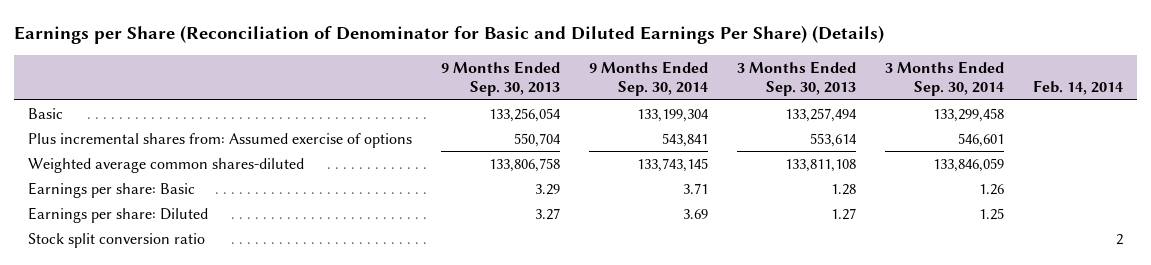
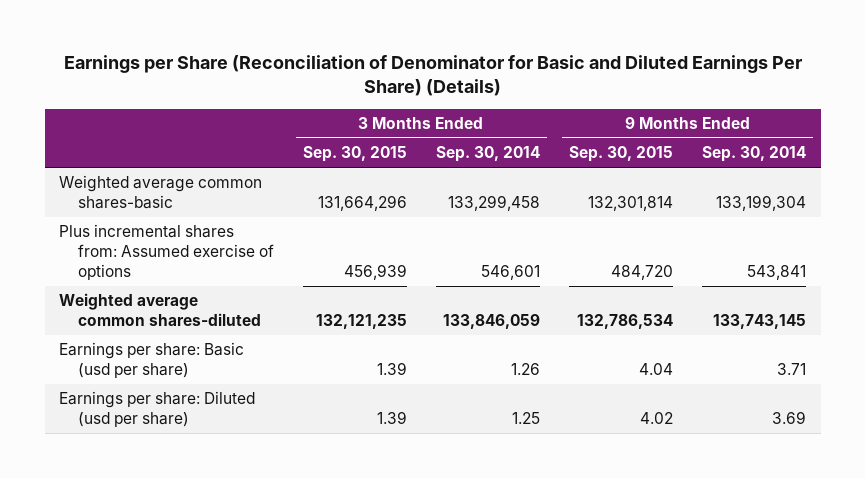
[441,61,561,97] 9 Months Ended Sep. 30, 2013 -> none
[737,61,857,97] 3 Months Ended Sep. 30, 2013 -> none
[1032,80,1123,96] Feb. 14, 2014 -> none
none -> [302,146,407,163] Sep. 30, 2015
none -> [568,146,673,163] Sep. 30, 2015
[28,107,64,119] Basic -> [59,175,263,210] Weighted average common shares-basic
[28,232,206,248] Stock split conversion ratio -> none
[28,181,196,198] Earnings per share: Basic -> [59,342,245,379] Earnings per share: Basic (usd per share)
[28,206,209,223] Earnings per share: Diluted -> [59,391,256,428] Earnings per share: Diluted (usd per share)

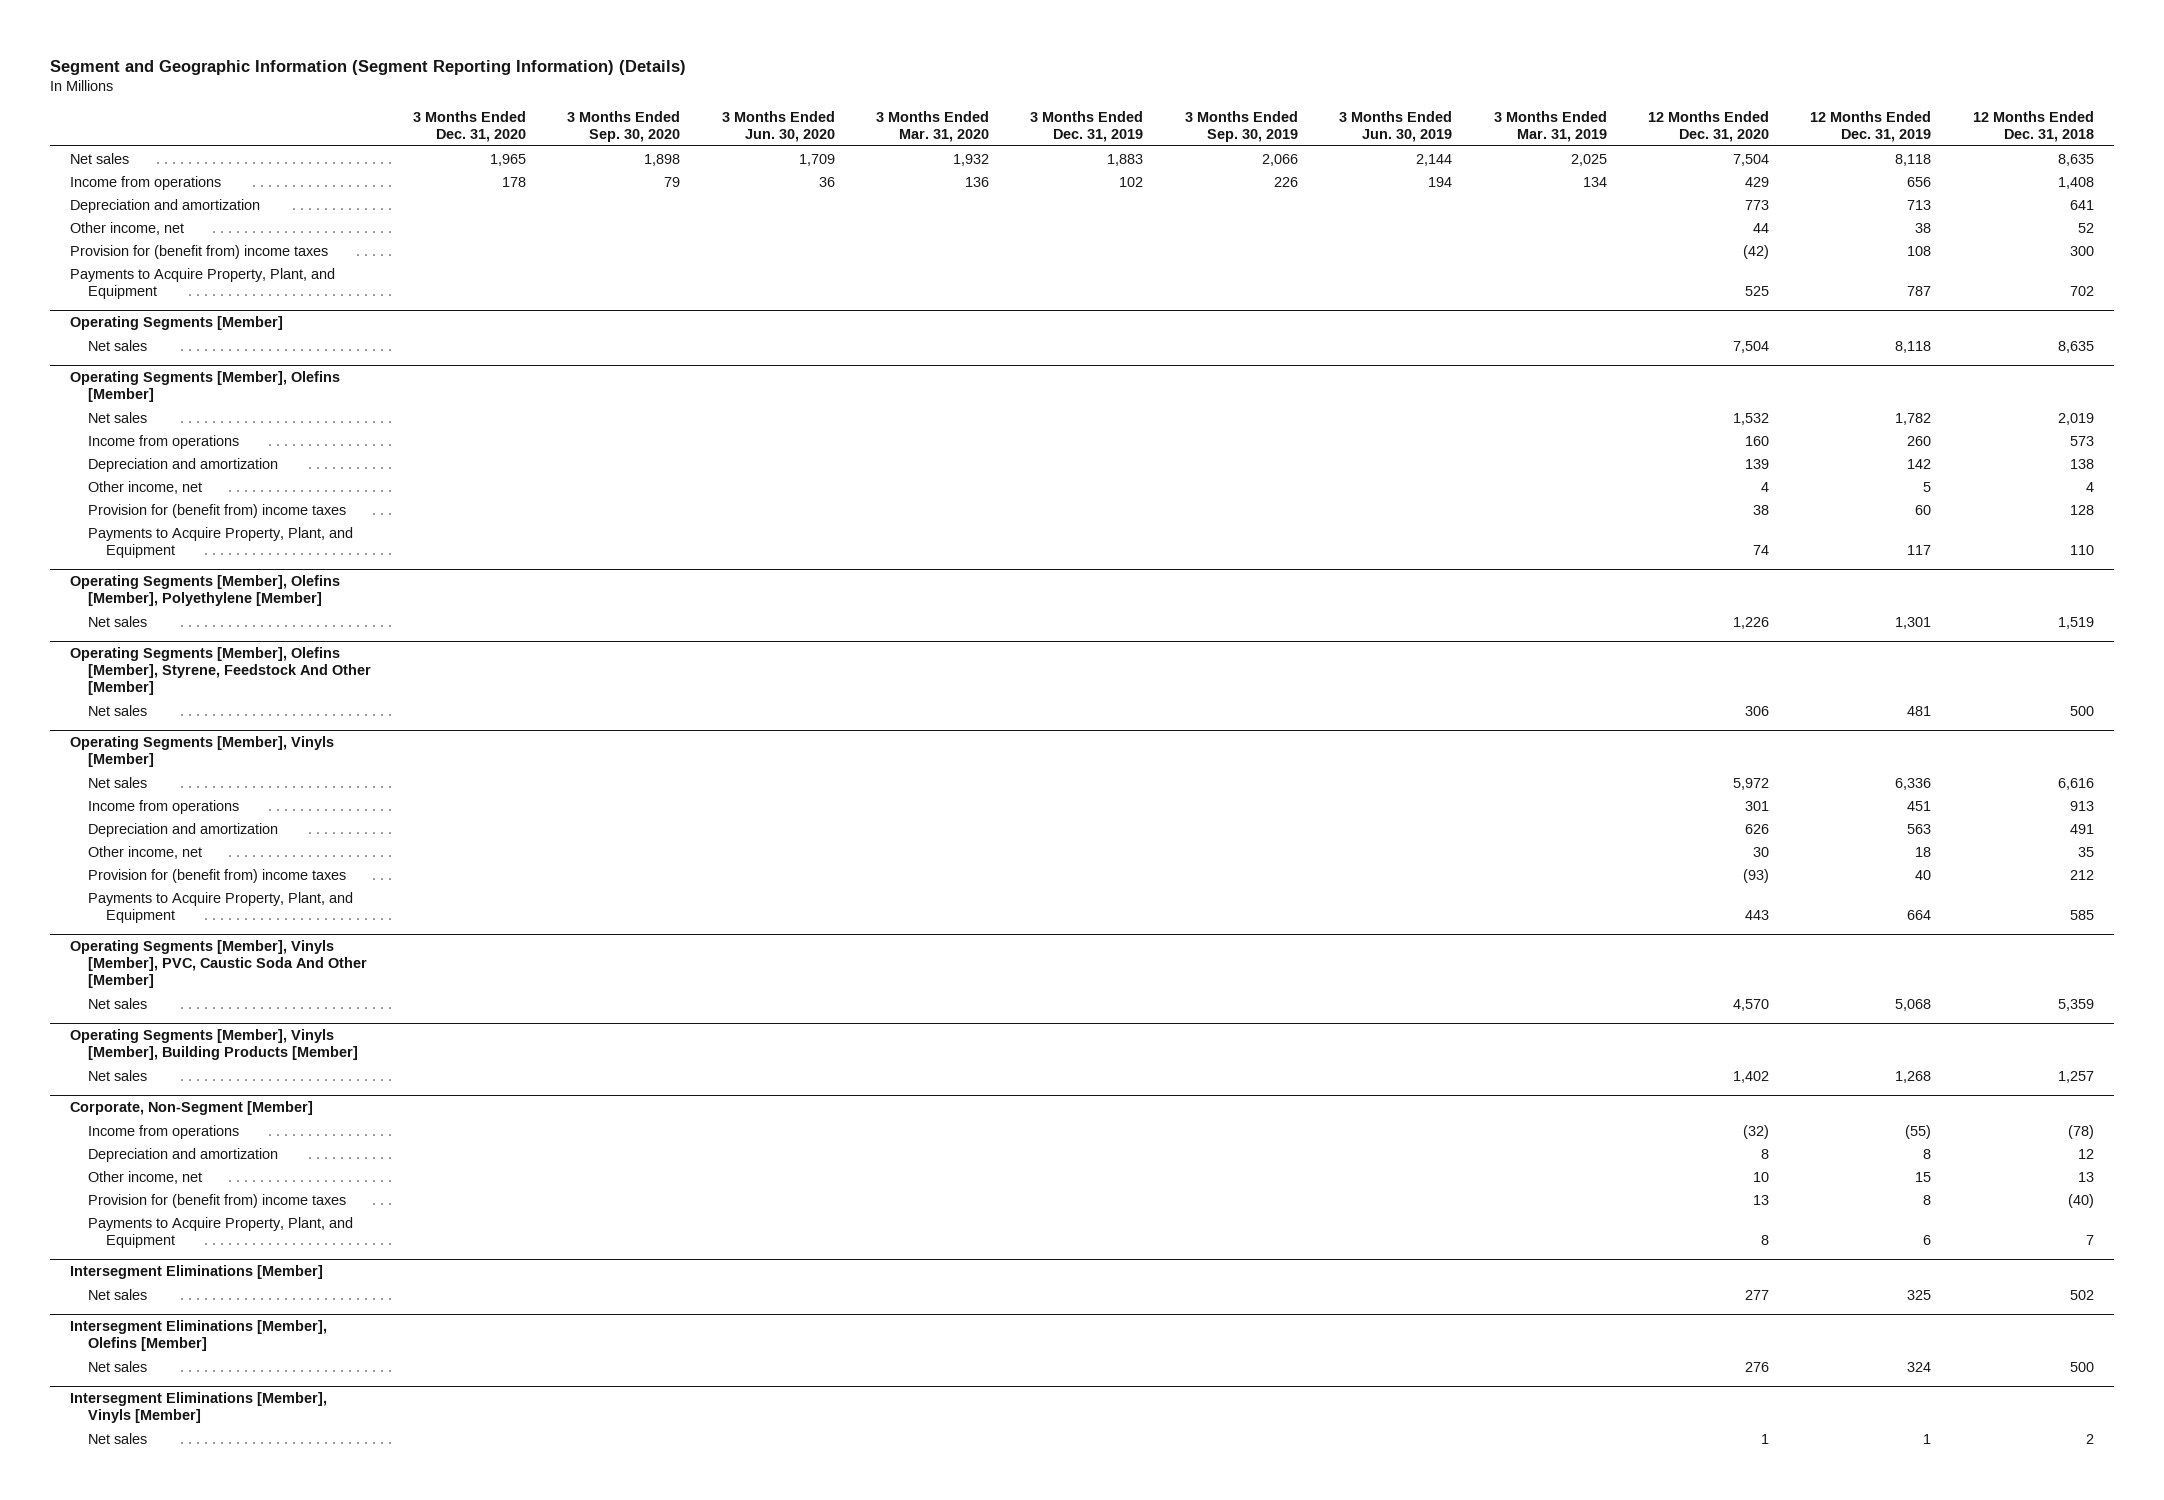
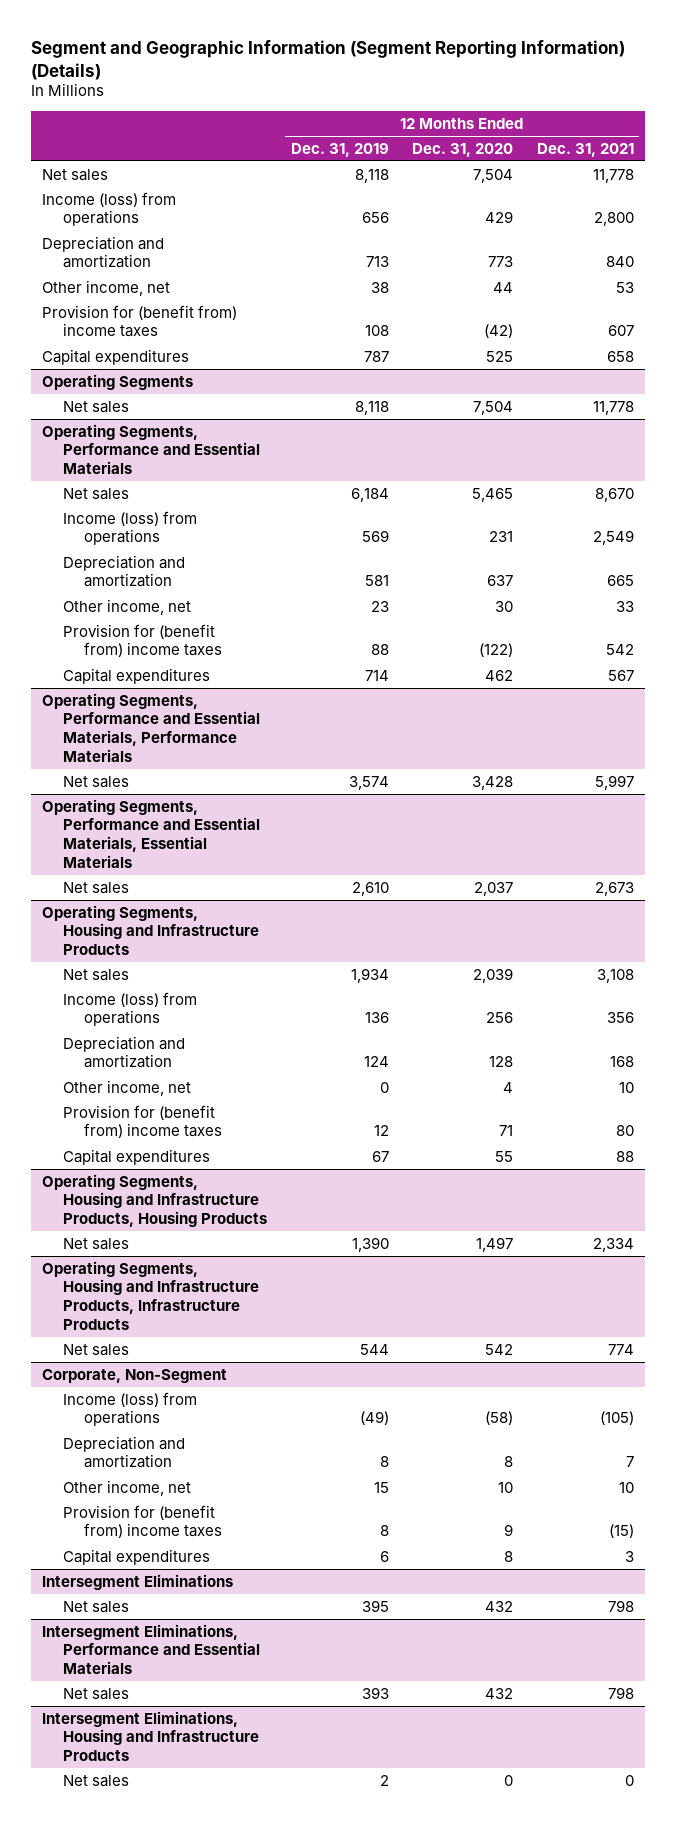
[412,111,526,143] 3 Months Ended Dec. 31, 2020 -> none
[567,111,681,143] 3 Months Ended Sep. 30, 2020 -> none
[721,111,835,143] 3 Months Ended Jun. 30, 2020 -> none
[876,111,990,143] 3 Months Ended Mar. 31, 2020 -> none
[1030,111,1144,143] 3 Months Ended Dec. 31, 2019 -> none
[1184,111,1298,143] 3 Months Ended Sep. 30, 2019 -> none
[1339,111,1453,143] 3 Months Ended Jun. 30, 2019 -> none
[1493,111,1607,143] 3 Months Ended Mar. 31, 2019 -> none
[1972,111,2094,143] 12 Months Ended Dec. 31, 2018 -> none
none -> [536,142,634,157] Dec. 31, 2021
[70,175,222,190] Income from operations -> [42,191,177,227] Income (loss) from operations
[70,267,336,299] Payments to Acquire Property, Plant, and Equipment -> [42,348,190,365] Capital expenditures
[70,316,284,331] Operating Segments [Member] -> [42,373,194,390] Operating Segments
[70,371,341,403] Operating Segments [Member], Olefins [Member] -> none
[88,526,354,558] Payments to Acquire Property, Plant, and Equipment -> none
[70,575,341,607] Operating Segments [Member], Olefins [Member], Polyethylene [Member] -> none
[70,647,372,696] Operating Segments [Member], Olefins [Member], Styrene, Feedstock And Other [Member] -> none
[70,736,335,768] Operating Segments [Member], Vinyls [Member] -> none
[88,891,354,923] Payments to Acquire Property, Plant, and Equipment -> none
[70,940,368,989] Operating Segments [Member], Vinyls [Member], PVC, Caustic Soda And Other [Member] -> none
[70,1029,359,1061] Operating Segments [Member], Vinyls [Member], Building Products [Member] -> none
none -> [42,423,260,475] Operating Segments, Performance and Essential Materials
[1732,412,1769,425] 1,532 -> [472,487,514,502] 5,465
[1895,412,1932,425] 1,782 -> [350,487,389,502] 6,184
[88,434,240,449] Income from operations -> [62,510,197,546] Income (loss) from operations
[1744,435,1769,446] 160 -> [489,531,514,543] 231
[1907,435,1932,446] 260 -> [361,530,389,543] 569
[1744,458,1769,469] 139 -> [487,575,514,587] 637
[1907,458,1932,469] 142 -> [364,575,389,587] 581
[1760,481,1769,492] 4 -> [495,600,514,612] 30
[1923,481,1932,492] 5 -> [370,600,389,612] 23
[1752,504,1769,515] 38 -> [479,643,514,658] (122)
[1915,504,1932,515] 60 -> [370,644,389,656] 88
none -> [62,667,210,684] Capital expenditures
none -> [42,692,260,762] Operating Segments, Performance and Essential Materials, Performance Materials
[1732,616,1769,629] 1,226 -> [472,775,514,790] 3,428
[1895,616,1932,629] 1,301 -> [348,775,389,790] 3,574
none -> [42,798,260,868] Operating Segments, Performance and Essential Materials, Essential Materials
[1744,705,1769,716] 306 -> [474,881,514,896] 2,037
[1907,705,1932,716] 481 -> [351,881,389,896] 2,610
none -> [42,904,259,956] Operating Segments, Housing and Infrastructure Products
[1732,777,1769,790] 5,972 -> [473,967,514,983] 2,039
[1895,777,1932,790] 6,336 -> [350,967,389,983] 1,934
[88,799,240,814] Income from operations -> [62,991,197,1027] Income (loss) from operations
[1744,800,1769,811] 301 -> [486,1012,514,1024] 256
[1907,800,1932,811] 451 -> [364,1012,389,1024] 136
[1744,823,1769,834] 626 -> [489,1056,514,1068] 128
[1907,823,1932,834] 563 -> [363,1056,389,1068] 124
[1752,846,1769,857] 30 -> [503,1081,514,1093] 4
[1915,846,1932,857] 18 -> [379,1081,389,1093] 0
[1742,868,1769,883] (93) -> [499,1125,514,1137] 71
[1915,869,1932,880] 40 -> [373,1125,389,1137] 12
none -> [62,1148,210,1165] Capital expenditures
none -> [42,1173,267,1228] Operating Segments, Housing and Infrastructure Products, Housing Products
[1732,998,1769,1011] 4,570 -> [476,1236,514,1252] 1,497
[1895,998,1932,1011] 5,068 -> [351,1236,389,1252] 1,390
none -> [42,1260,259,1330] Operating Segments, Housing and Infrastructure Products, Infrastructure Products
[1732,1070,1769,1083] 1,402 -> [485,1343,514,1355] 542
[1895,1070,1932,1083] 1,268 -> [359,1343,389,1355] 544
[70,1101,314,1116] Corporate, Non-Segment [Member] -> [42,1368,228,1383] Corporate, Non-Segment
[88,1124,240,1139] Income from operations -> [62,1391,197,1427] Income (loss) from operations
[1742,1124,1769,1139] (32) -> [485,1411,514,1426] (58)
[1905,1124,1932,1139] (55) -> [359,1411,389,1426] (49)
[70,1320,328,1352] Intersegment Eliminations [Member], Olefins [Member] -> none
[70,1392,328,1424] Intersegment Eliminations [Member], Vinyls [Member] -> none
[1752,1194,1769,1205] 13 -> [504,1524,514,1537] 9
[88,1216,354,1248] Payments to Acquire Property, Plant, and Equipment -> [62,1548,210,1565] Capital expenditures
[70,1265,324,1280] Intersegment Eliminations [Member] -> [42,1573,234,1590] Intersegment Eliminations
[1744,1289,1769,1300] 277 -> [485,1600,514,1612] 432
[1907,1289,1932,1300] 325 -> [361,1599,389,1612] 395
none -> [42,1623,260,1675] Intersegment Eliminations, Performance and Essential Materials
[1744,1361,1769,1372] 276 -> [485,1687,514,1699] 432
[1907,1361,1932,1372] 324 -> [361,1686,389,1699] 393
none -> [42,1710,259,1762] Intersegment Eliminations, Housing and Infrastructure Products
[1760,1433,1769,1444] 1 -> [504,1774,514,1786] 0
[1923,1433,1932,1444] 1 -> [379,1774,389,1786] 2

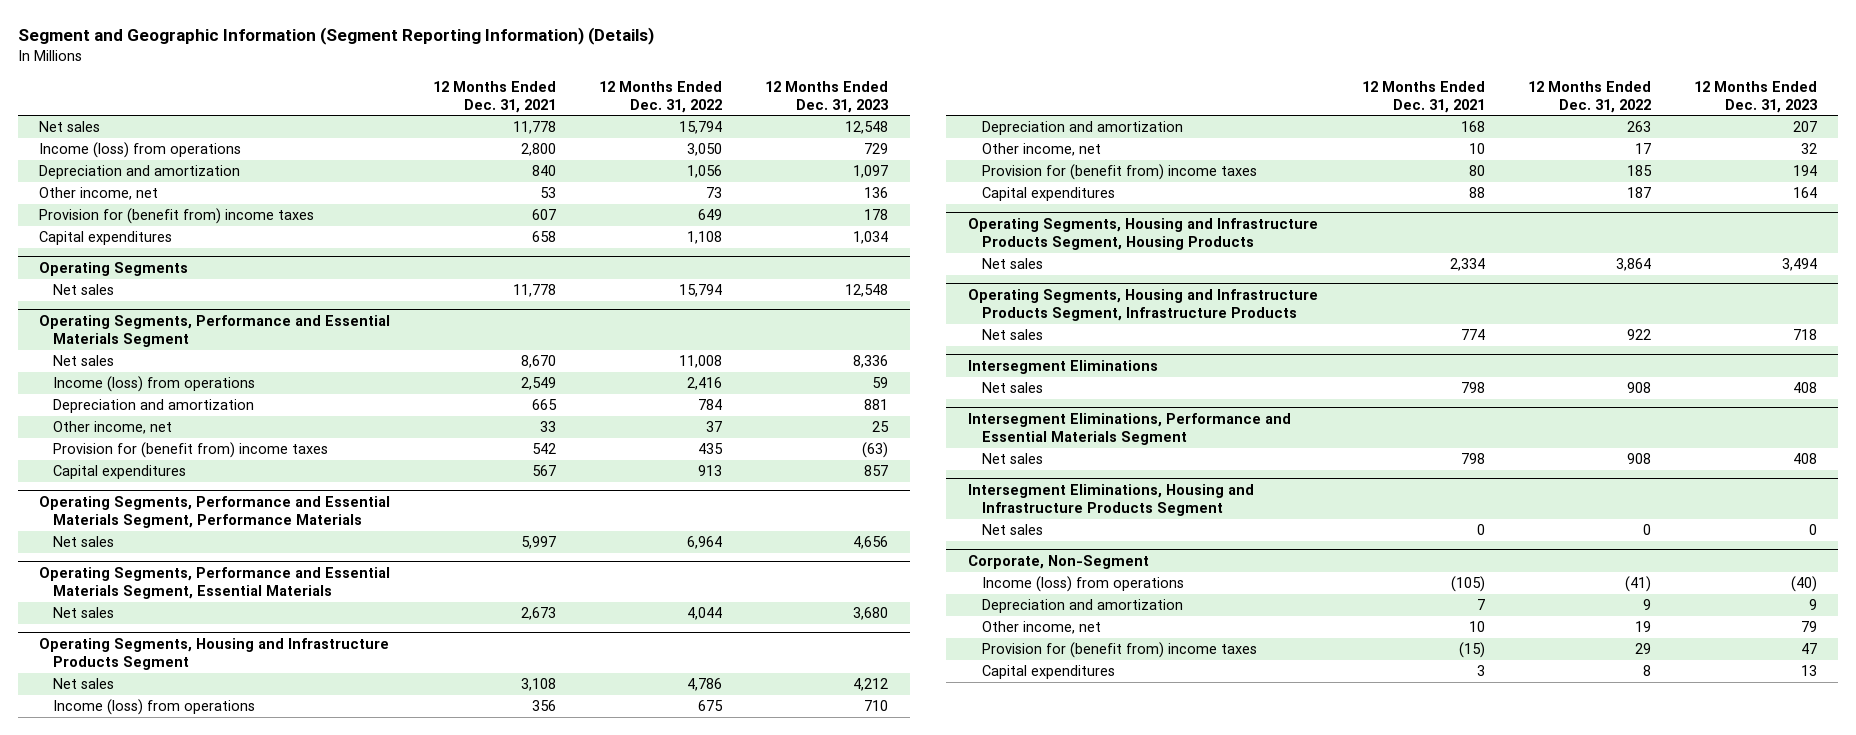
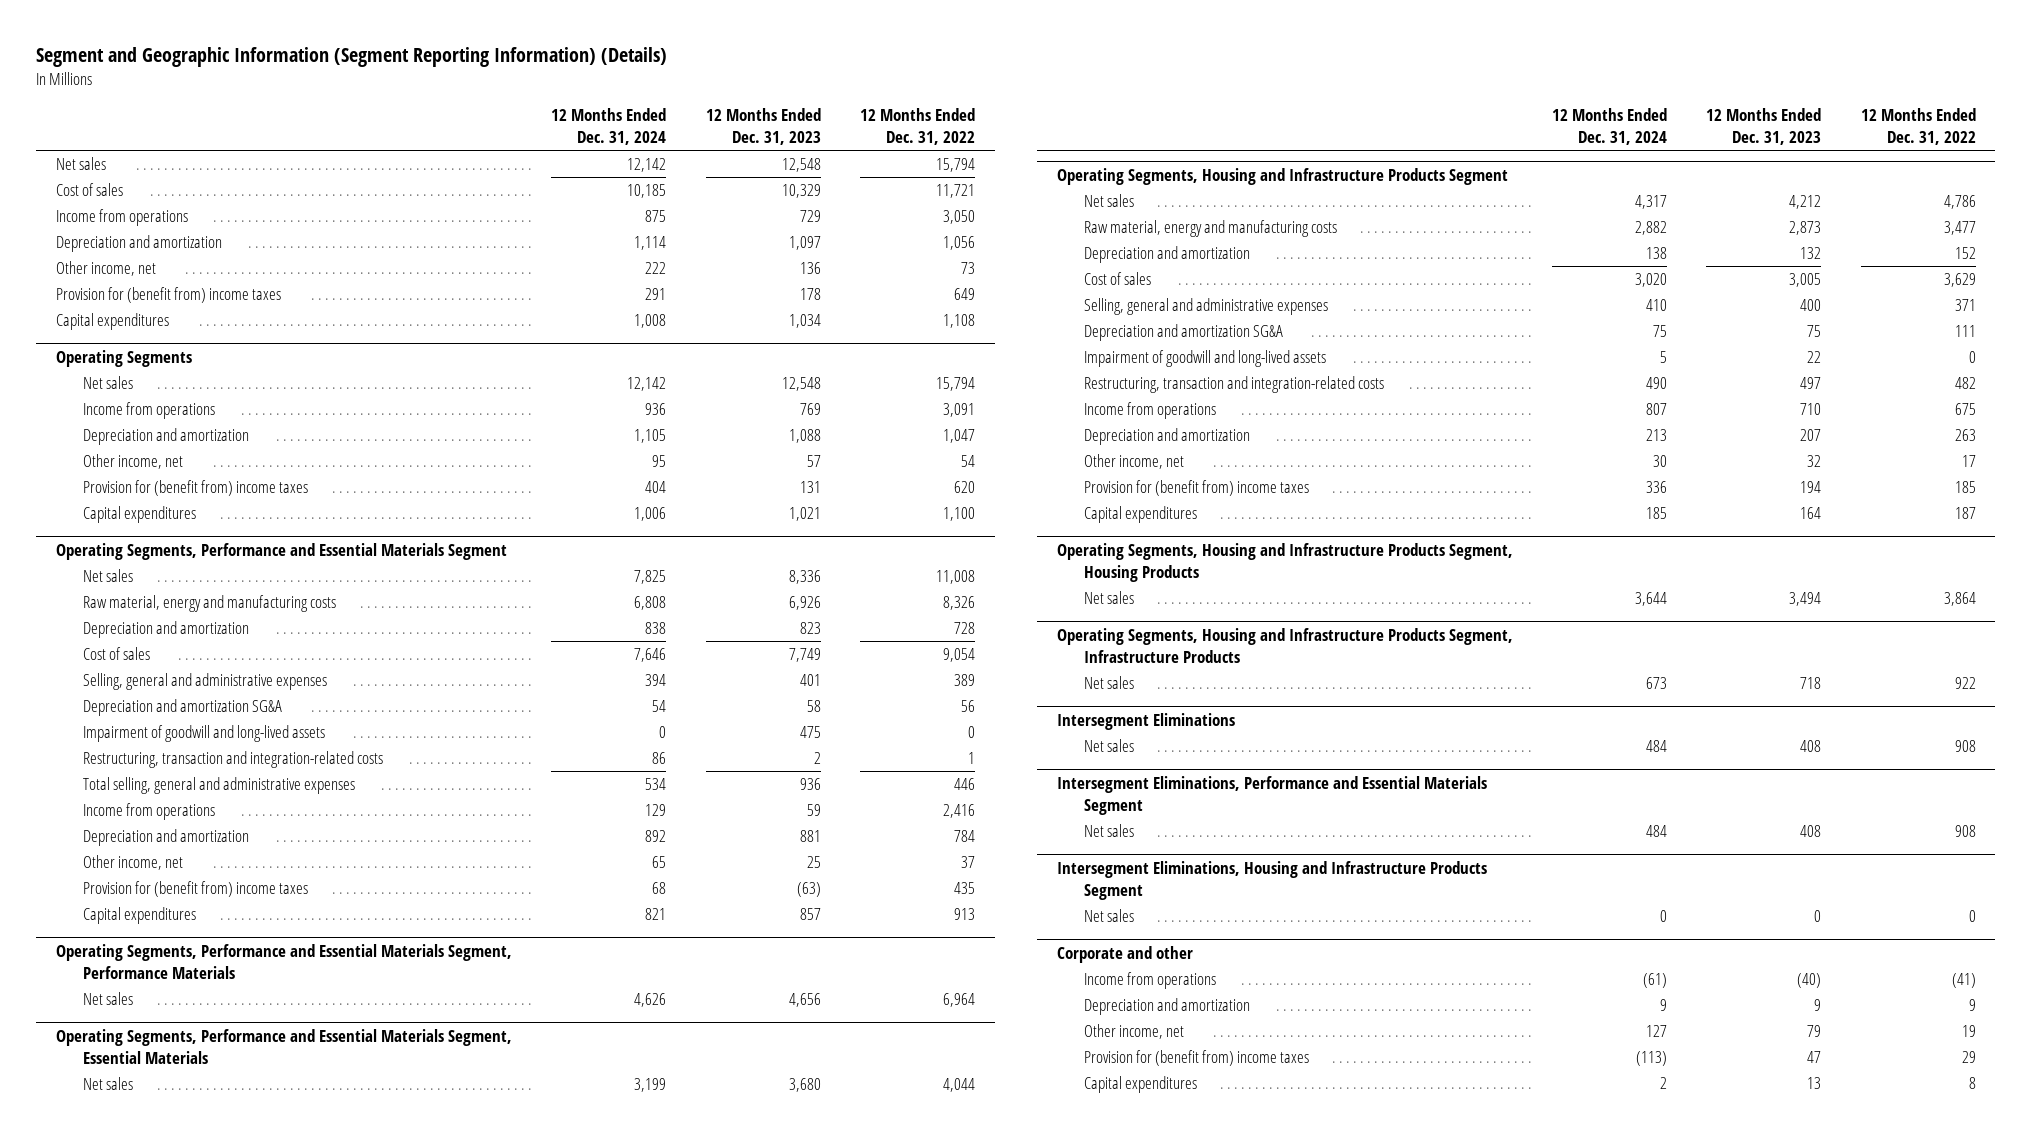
[433,80,557,113] 12 Months Ended Dec. 31, 2021 -> none
none -> [551,108,667,146] 12 Months Ended Dec. 31, 2024
none -> [55,183,123,197] Cost of sales
[39,142,242,159] Income (loss) from operations -> [55,209,188,227] Income from operations
none -> [82,402,215,420] Income from operations
none -> [82,428,249,446] Depreciation and amortization
none -> [82,454,183,470] Other income, net
none -> [82,480,308,497] Provision for (benefit from) income taxes
none -> [82,506,196,524] Capital expenditures
none -> [82,595,336,613] Raw material, energy and manufacturing costs
none -> [82,621,249,639] Depreciation and amortization
none -> [82,647,150,661] Cost of sales
none -> [82,673,327,691] Selling, general and administrative expenses
none -> [82,699,282,717] Depreciation and amortization SG&A
none -> [82,725,325,743] Impairment of goodwill and long-lived assets
none -> [82,751,383,769] Restructuring, transaction and integration-related costs
none -> [82,777,355,795] Total selling, general and administrative expenses
[53,376,256,393] Income (loss) from operations -> [82,803,215,821] Income from operations
none -> [1083,220,1337,238] Raw material, energy and manufacturing costs
none -> [1083,246,1250,264] Depreciation and amortization
none -> [1083,272,1151,286] Cost of sales
none -> [1083,298,1328,316] Selling, general and administrative expenses
none -> [1083,324,1283,342] Depreciation and amortization SG&A
none -> [1083,350,1326,368] Impairment of goodwill and long-lived assets
none -> [1083,376,1384,394] Restructuring, transaction and integration-related costs
[53,699,256,716] Income (loss) from operations -> [1083,402,1216,420] Income from operations
[967,555,1149,570] Corporate, Non-Segment -> [1056,946,1193,964] Corporate and other
[981,576,1184,593] Income (loss) from operations -> [1083,972,1216,990] Income from operations

